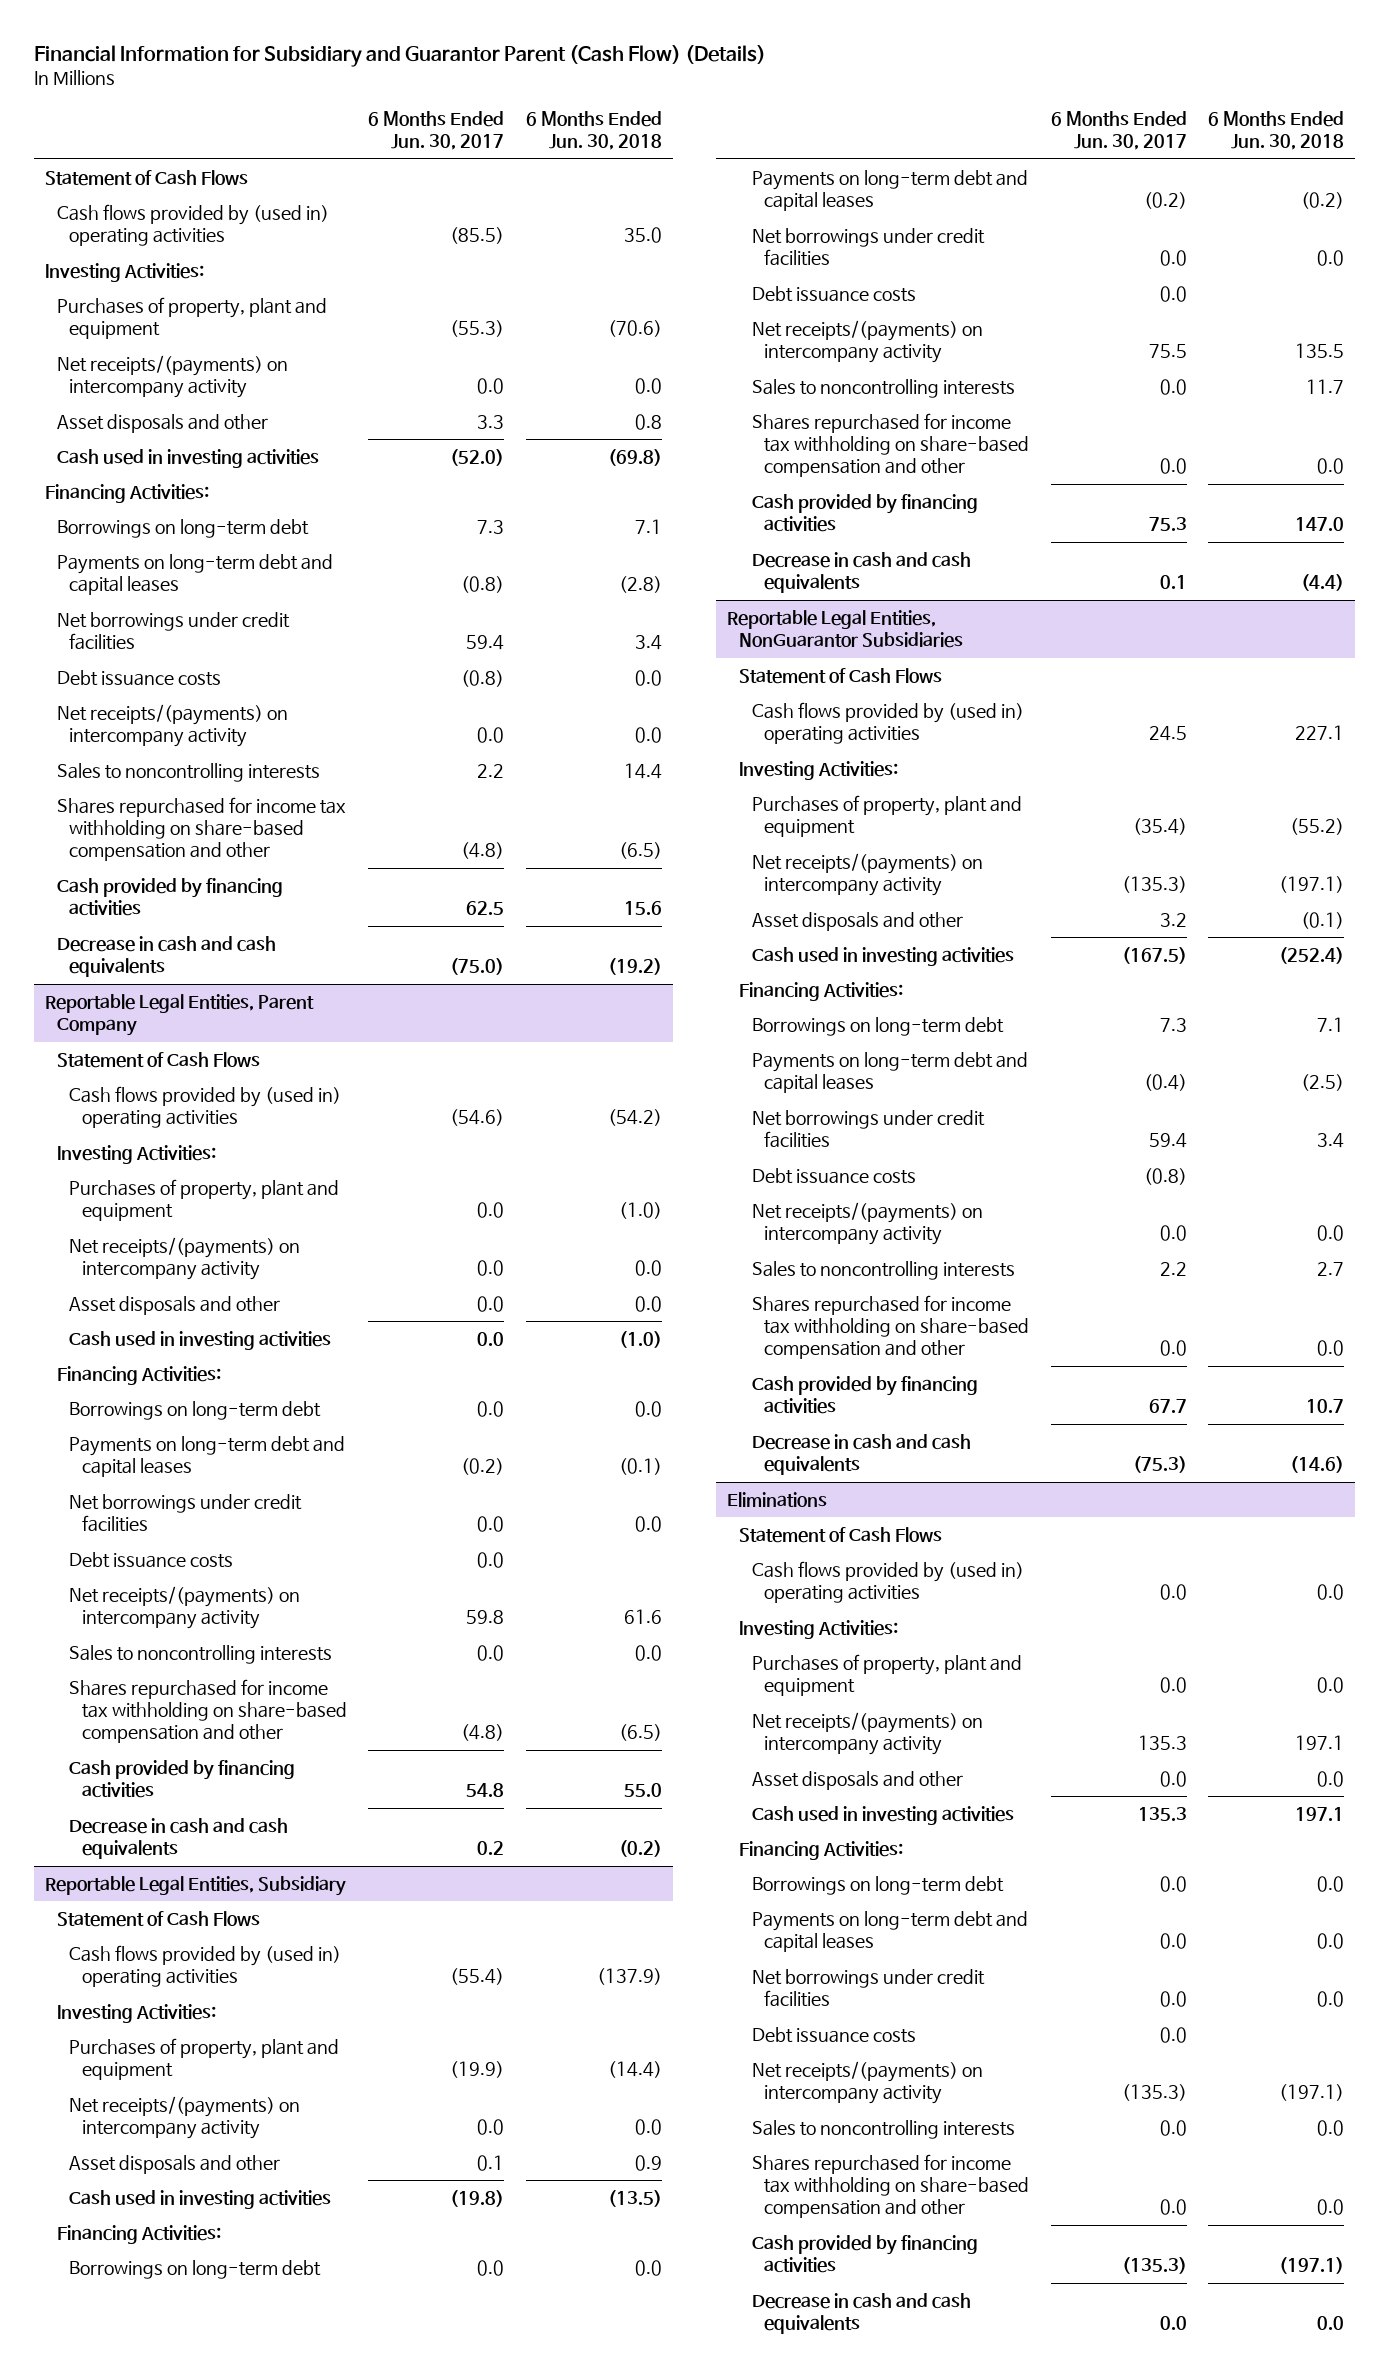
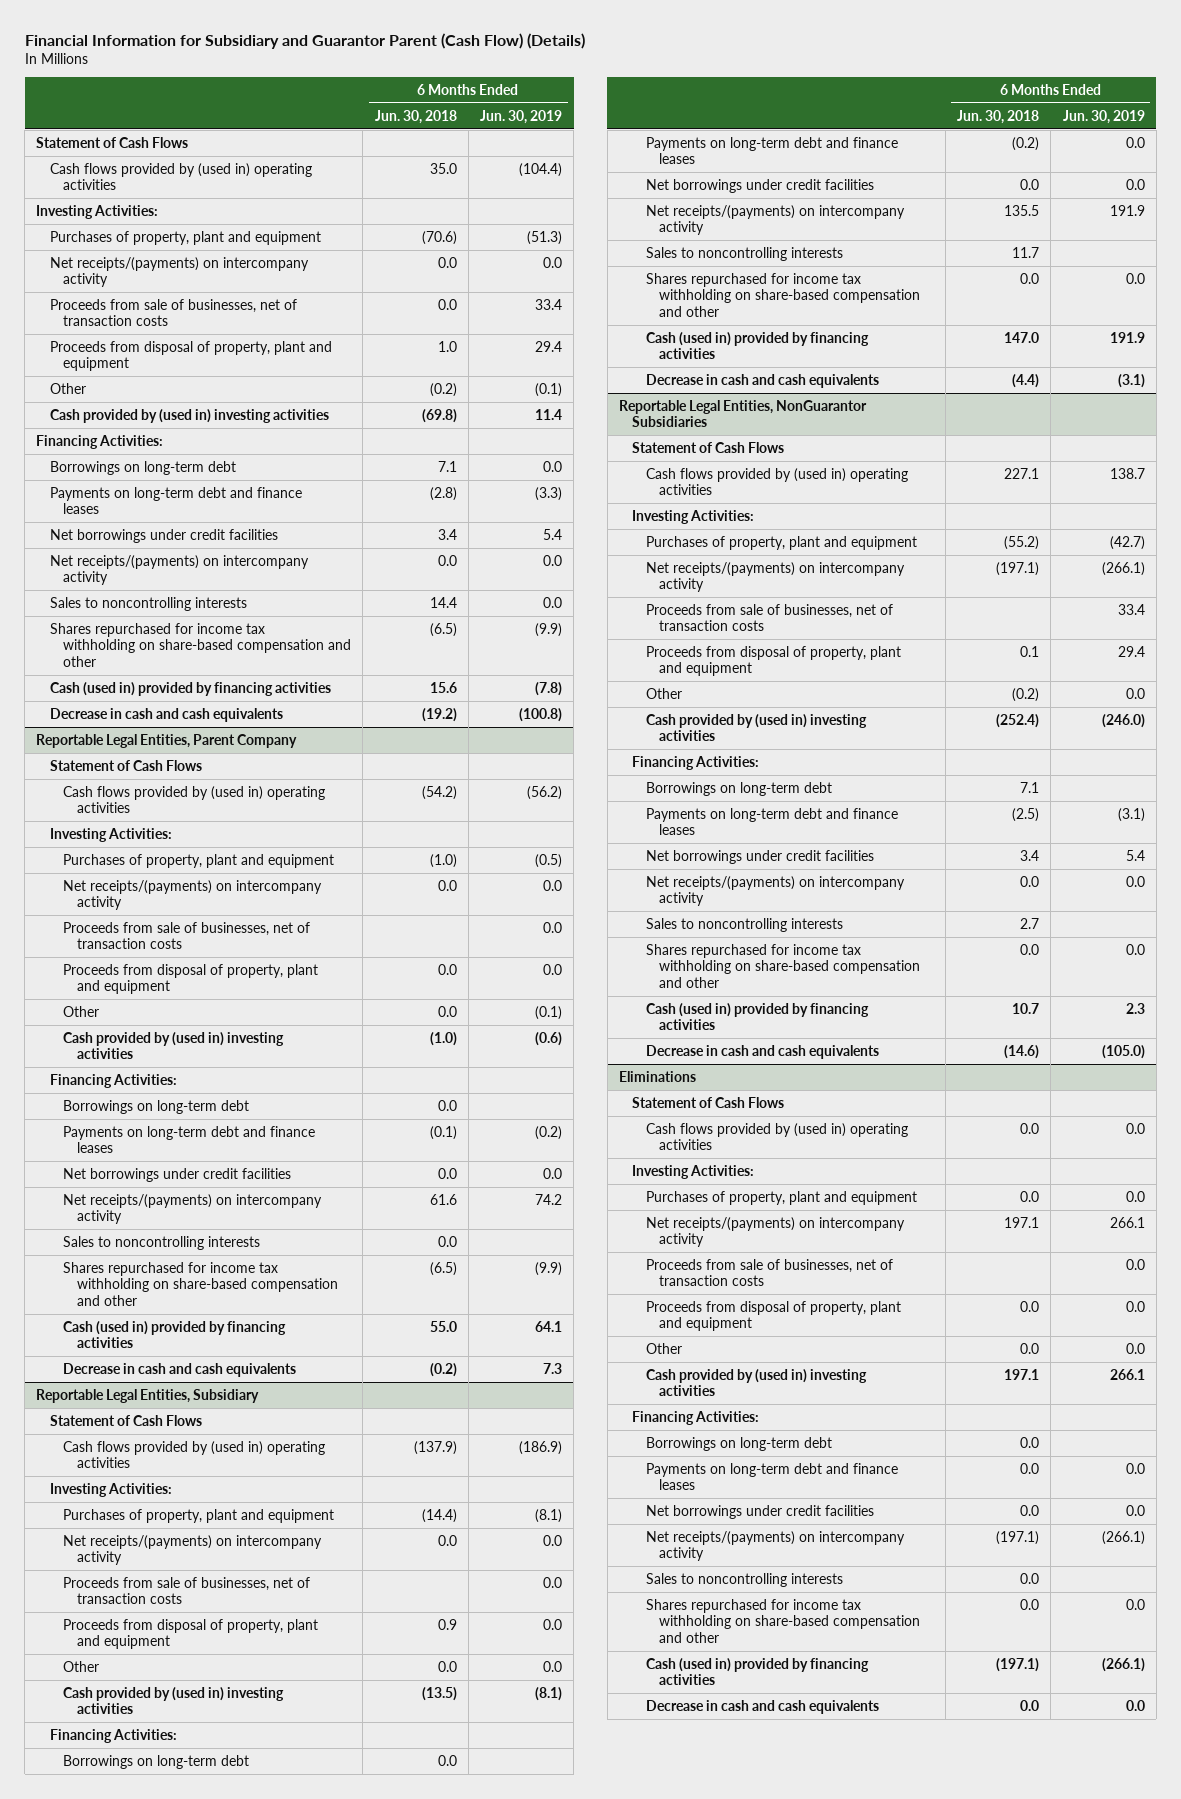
[368,111,505,151] 6 Months Ended Jun. 30, 2017 -> none
none -> [479,109,562,124] Jun. 30, 2019
none -> [49,298,297,327] Proceeds from sale of businesses, net of transaction costs
none -> [49,340,332,372] Proceeds from disposal of property, plant and equipment
[57,413,269,433] Asset disposals and other -> [49,382,86,394] Other
[635,413,663,430] 0.8 -> [429,382,457,397] (0.2)
[57,448,320,468] Cash used in investing activities -> [49,408,329,423] Cash provided by (used in) investing activities
[57,553,334,596] Payments on long-term debt and capital leases -> [49,486,302,515] Payments on long-term debt and finance leases
[57,669,222,686] Debt issuance costs -> none
[57,877,284,917] Cash provided by financing activities -> [49,681,331,696] Cash (used in) provided by financing activities
none -> [63,921,311,950] Proceeds from sale of businesses, net of transaction costs
none -> [63,963,319,995] Proceeds from disposal of property, plant and equipment
[69,1295,281,1315] Asset disposals and other -> [63,1005,100,1017] Other
[69,1330,332,1350] Cash used in investing activities -> [63,1031,285,1060] Cash provided by (used in) investing activities
[69,1435,346,1478] Payments on long-term debt and capital leases -> [63,1125,316,1154] Payments on long-term debt and finance leases
[69,1551,234,1568] Debt issuance costs -> none
[69,1759,296,1799] Cash provided by financing activities -> [63,1320,287,1349] Cash (used in) provided by financing activities
none -> [63,1576,311,1605] Proceeds from sale of businesses, net of transaction costs
none -> [63,1618,319,1650] Proceeds from disposal of property, plant and equipment
[69,2154,281,2174] Asset disposals and other -> [63,1660,100,1672] Other
[635,2154,663,2171] 0.9 -> [437,1660,457,1672] 0.0
[69,2189,332,2209] Cash used in investing activities -> [63,1686,285,1715] Cash provided by (used in) investing activities
[751,169,1028,212] Payments on long-term debt and capital leases -> [645,136,898,165] Payments on long-term debt and finance leases
[751,285,916,302] Debt issuance costs -> none
[751,493,978,533] Cash provided by financing activities -> [645,331,869,360] Cash (used in) provided by financing activities
none -> [645,603,893,632] Proceeds from sale of businesses, net of transaction costs
none -> [645,645,901,677] Proceeds from disposal of property, plant and equipment
[751,911,963,931] Asset disposals and other -> [645,687,682,699] Other
[1301,911,1345,929] (0.1) -> [1012,687,1040,702] (0.2)
[751,946,1014,966] Cash used in investing activities -> [645,713,867,742] Cash provided by (used in) investing activities
[751,1051,1028,1094] Payments on long-term debt and capital leases -> [645,807,898,836] Payments on long-term debt and finance leases
[751,1167,916,1184] Debt issuance costs -> none
[751,1375,978,1415] Cash provided by financing activities -> [645,1002,869,1031] Cash (used in) provided by financing activities
none -> [645,1258,893,1287] Proceeds from sale of businesses, net of transaction costs
none -> [645,1300,901,1332] Proceeds from disposal of property, plant and equipment
[751,1770,963,1790] Asset disposals and other -> [645,1342,682,1354] Other
[751,1805,1014,1825] Cash used in investing activities -> [645,1368,867,1397] Cash provided by (used in) investing activities
[751,1910,1028,1953] Payments on long-term debt and capital leases -> [645,1462,898,1491] Payments on long-term debt and finance leases
[751,2026,916,2043] Debt issuance costs -> none
[751,2234,978,2274] Cash provided by financing activities -> [645,1657,869,1686] Cash (used in) provided by financing activities

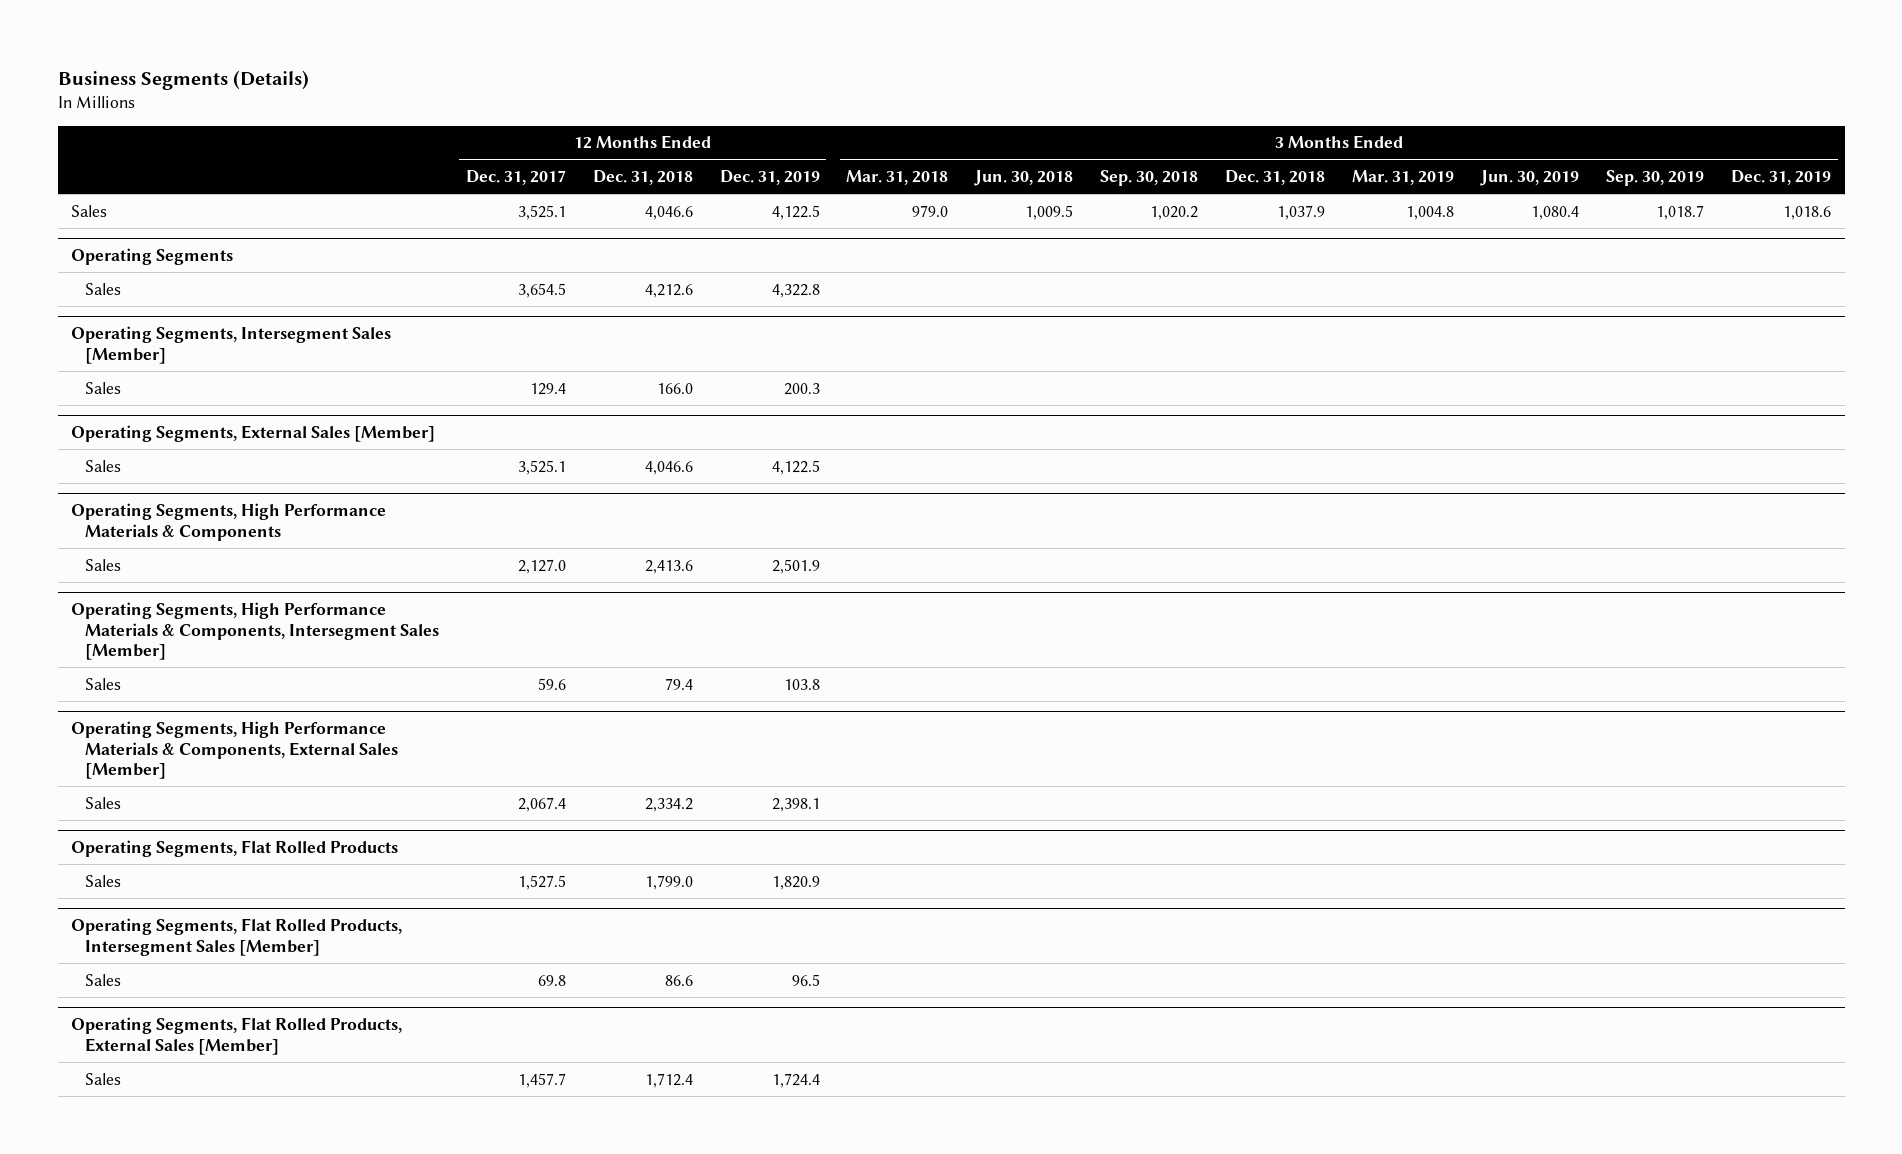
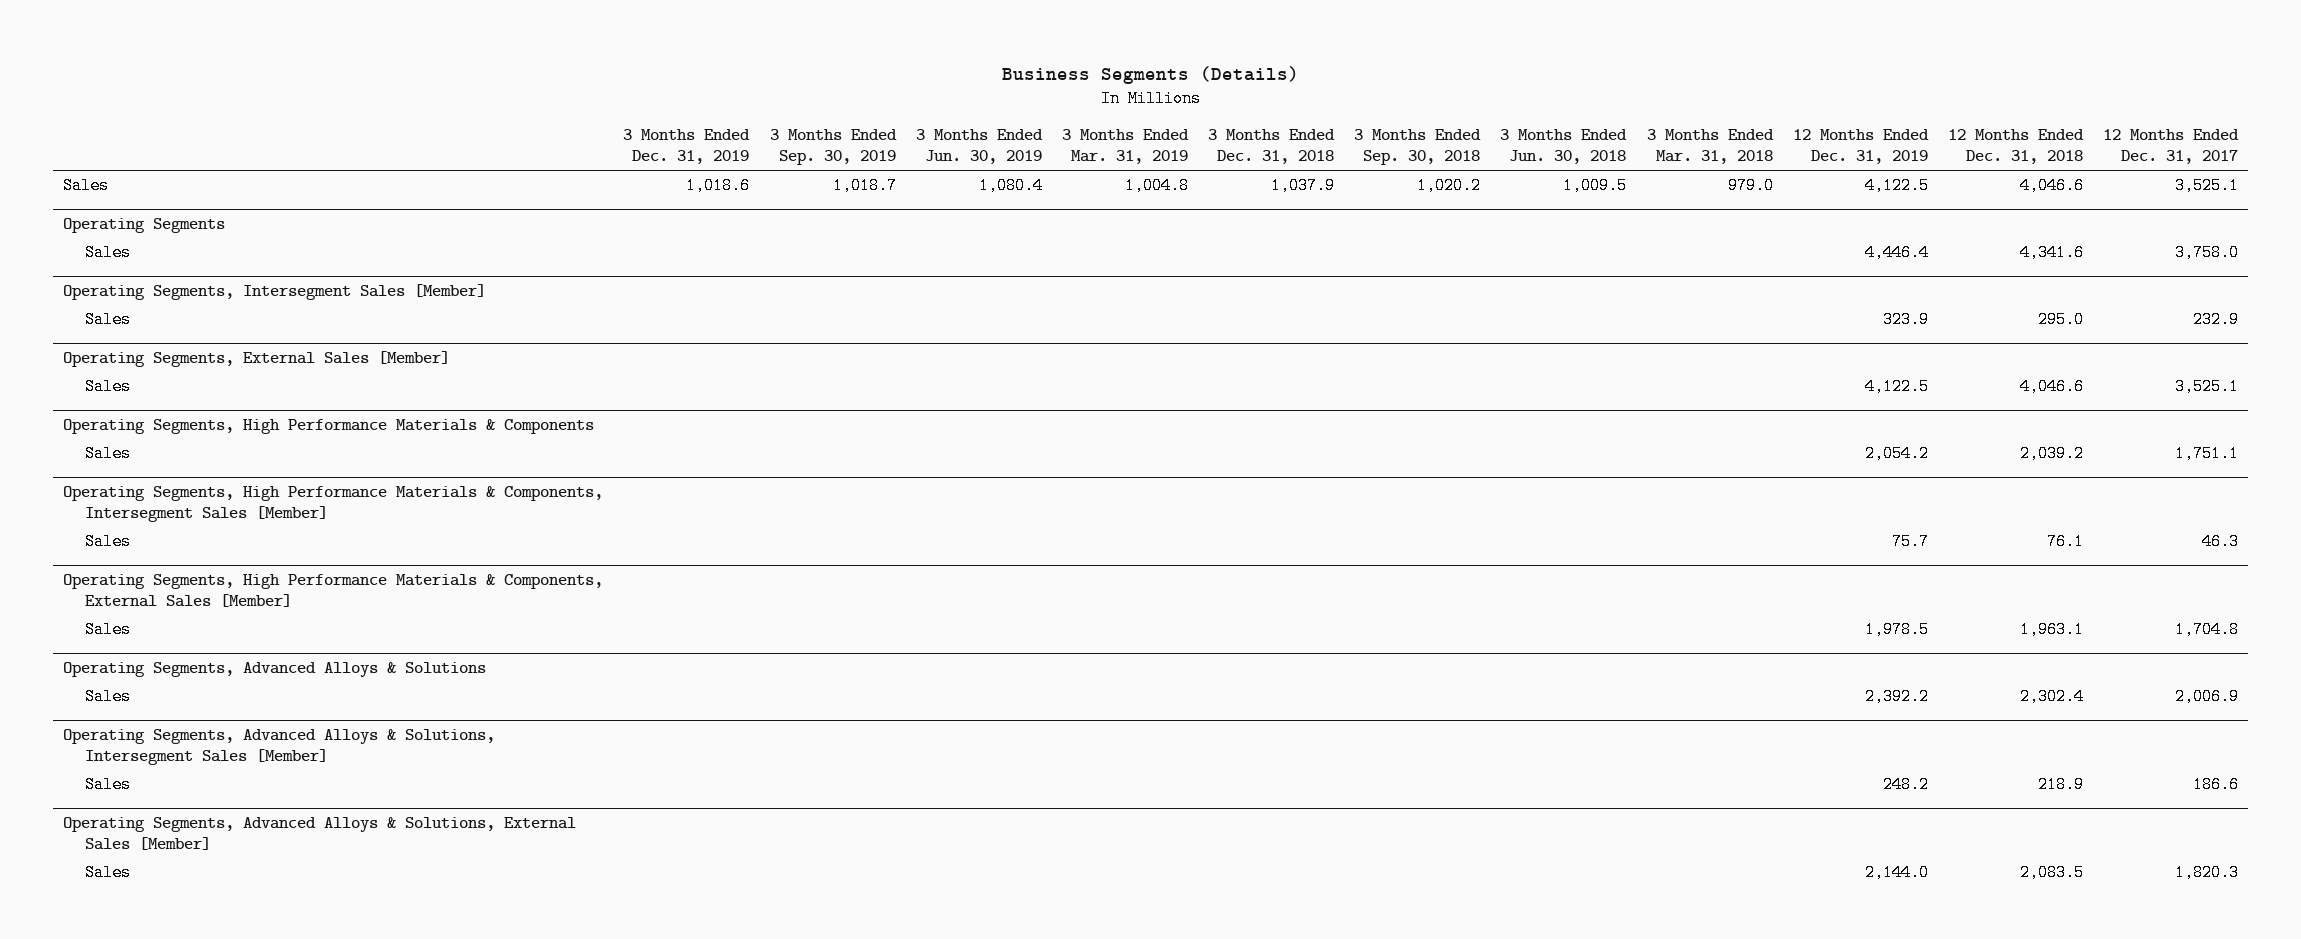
[517,282,566,298] 3,654.5 -> [2175,244,2240,262] 3,758.0
[644,283,693,298] 4,212.6 -> [2019,244,2084,262] 4,341.6
[771,283,820,298] 4,322.8 -> [1864,244,1929,262] 4,446.4
[529,382,566,395] 129.4 -> [2193,311,2240,329] 232.9
[656,382,693,394] 166.0 -> [2037,311,2084,329] 295.0
[783,382,820,395] 200.3 -> [1882,311,1929,329] 323.9
[517,558,566,574] 2,127.0 -> [2175,445,2240,463] 1,751.1
[644,559,693,574] 2,413.6 -> [2019,445,2084,463] 2,039.2
[771,558,820,574] 2,501.9 -> [1864,445,1929,463] 2,054.2
[537,677,566,690] 59.6 -> [2202,533,2240,551] 46.3
[664,677,693,690] 79.4 -> [2046,533,2084,551] 76.1
[783,678,820,690] 103.8 -> [1891,533,1929,551] 75.7
[71,839,399,857] Operating Segments, Flat Rolled Products -> none
[71,917,403,956] Operating Segments, Flat Rolled Products, Intersegment Sales [Member] -> none
[71,1016,403,1055] Operating Segments, Flat Rolled Products, External Sales [Member] -> none
[517,796,566,812] 2,067.4 -> [2175,621,2240,639] 1,704.8
[644,797,693,812] 2,334.2 -> [2019,621,2084,639] 1,963.1
[771,797,820,812] 2,398.1 -> [1864,621,1929,639] 1,978.5
none -> [63,661,487,677] Operating Segments, Advanced Alloys & Solutions
[517,874,566,890] 1,527.5 -> [2175,688,2240,706] 2,006.9
[644,874,693,890] 1,799.0 -> [2019,688,2084,706] 2,302.4
[771,875,820,890] 1,820.9 -> [1864,688,1929,706] 2,392.2
none -> [63,728,496,766] Operating Segments, Advanced Alloys & Solutions, Intersegment Sales [Member]
[537,974,566,986] 69.8 -> [2193,776,2240,794] 186.6
[664,974,693,986] 86.6 -> [2037,776,2084,794] 218.9
[791,973,820,986] 96.5 -> [1882,776,1929,794] 248.2
none -> [63,816,577,851] Operating Segments, Advanced Alloys & Solutions, External Sales [Member]
[517,1072,566,1088] 1,457.7 -> [2175,864,2240,882] 1,820.3
[644,1072,693,1088] 1,712.4 -> [2019,864,2084,882] 2,083.5
[771,1072,820,1088] 1,724.4 -> [1864,864,1929,882] 2,144.0

